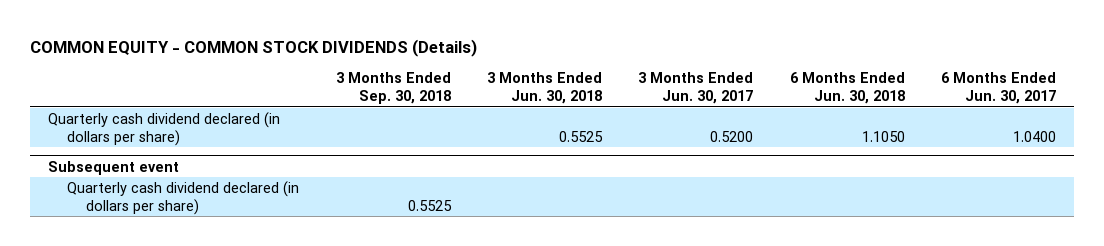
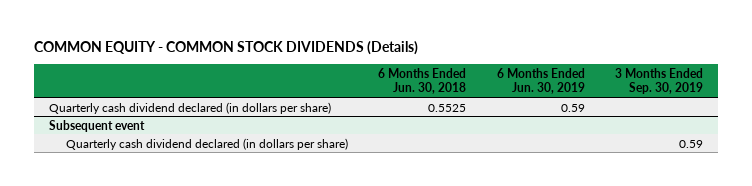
[335,72,451,104] 3 Months Ended Sep. 30, 2018 -> none
[486,72,602,104] 3 Months Ended Jun. 30, 2018 -> none
[638,72,754,104] 3 Months Ended Jun. 30, 2017 -> none
[941,72,1057,104] 6 Months Ended Jun. 30, 2017 -> none
none -> [496,67,585,95] 6 Months Ended Jun. 30, 2019
none -> [614,67,703,95] 3 Months Ended Sep. 30, 2019
[861,130,905,142] 1.1050 -> [428,103,467,112] 0.5525

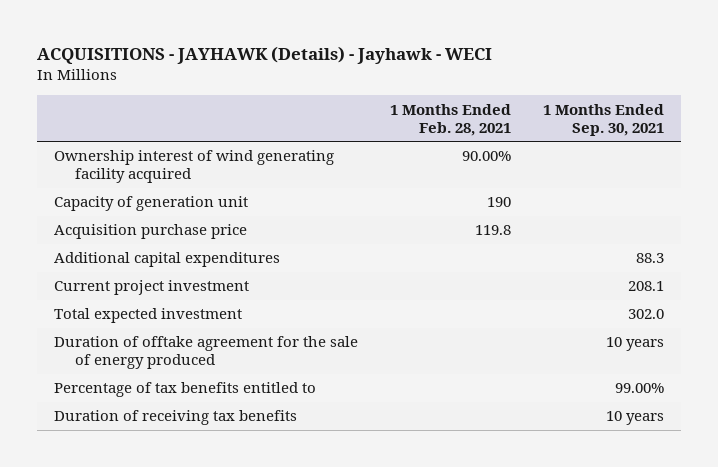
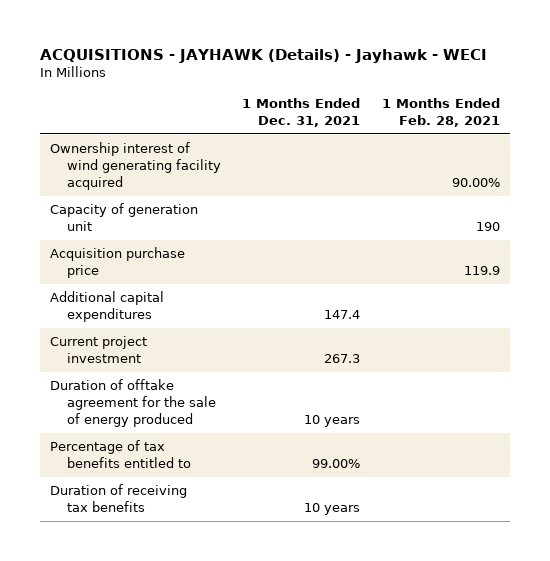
[543,103,665,136] 1 Months Ended Sep. 30, 2021 -> none
none -> [242,98,361,128] 1 Months Ended Dec. 31, 2021
[475,225,512,236] 119.8 -> [463,265,500,275] 119.9
[53,308,242,324] Total expected investment -> none

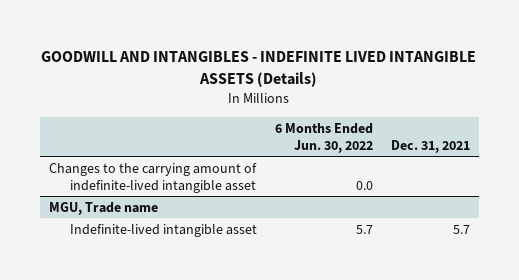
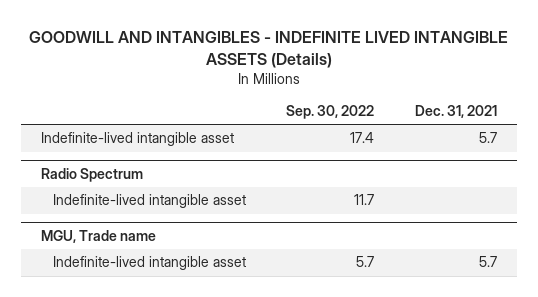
[275,122,374,153] 6 Months Ended Jun. 30, 2022 -> none
none -> [286,104,375,119] Sep. 30, 2022
[48,162,257,193] Changes to the carrying amount of indefinite-lived intangible asset -> none
none -> [41,132,235,147] Indefinite-lived intangible asset
none -> [41,167,144,182] Radio Spectrum
none -> [53,194,247,209] Indefinite-lived intangible asset

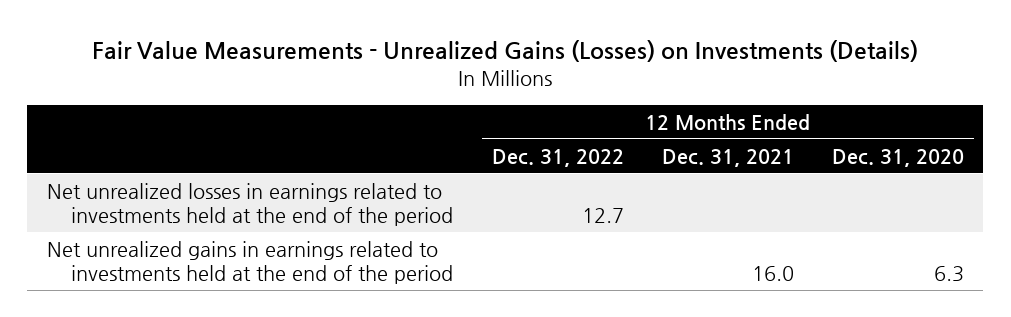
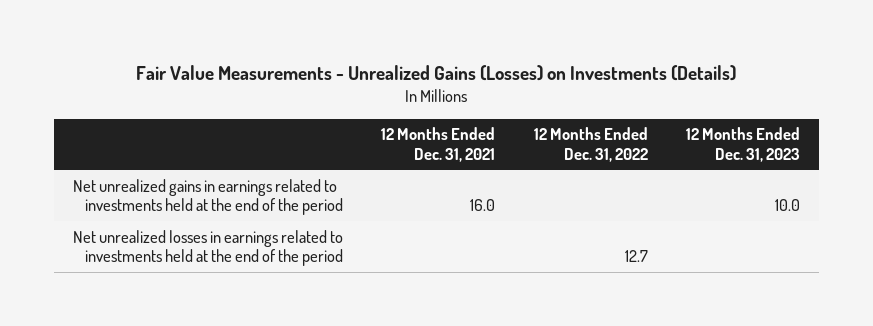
[832,148,965,167] Dec. 31, 2020 -> none
none -> [685,127,800,162] 12 Months Ended Dec. 31, 2023
[46,182,454,226] Net unrealized losses in earnings related to investments held at the end of the period -> [72,229,343,266] Net unrealized losses in earnings related to investments held at the end of the period

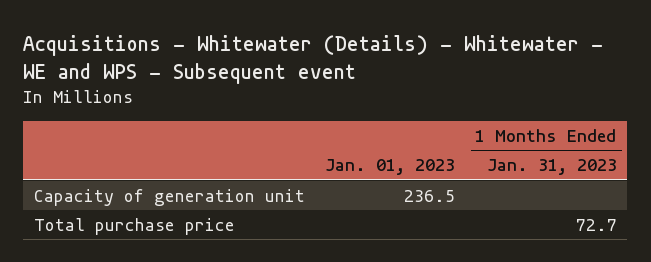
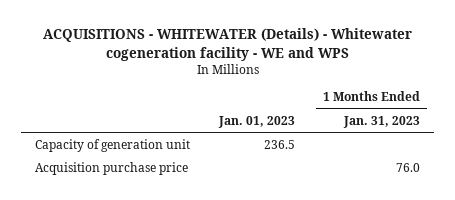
[23,35,604,85] Acquisitions - Whitewater (Details) - Whitewater - WE and WPS - Subsequent event -> [42,28,412,61] ACQUISITIONS - WHITEWATER (Details) - Whitewater cogeneration facility - WE and WPS
[33,217,235,235] Total purchase price -> [35,161,189,175] Acquisition purchase price
[575,218,617,231] 72.7 -> [396,162,421,172] 76.0

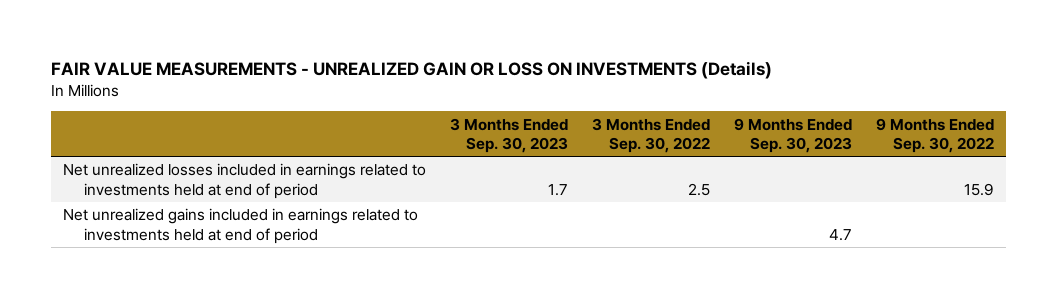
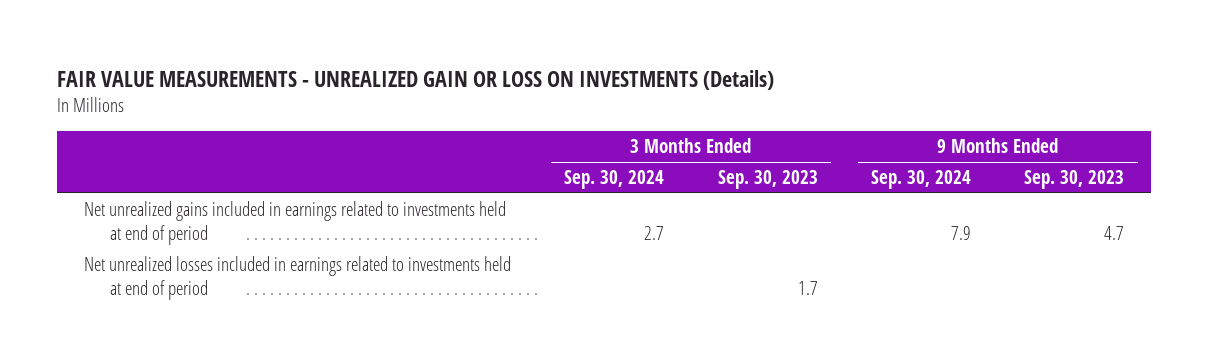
[592,117,711,153] 3 Months Ended Sep. 30, 2022 -> none
[876,117,995,153] 9 Months Ended Sep. 30, 2022 -> none
none -> [564,170,665,190] Sep. 30, 2024
none -> [870,170,971,190] Sep. 30, 2024
[63,163,427,199] Net unrealized losses included in earnings related to investments held at end of period -> [84,256,512,301] Net unrealized losses included in earnings related to investments held at end of period

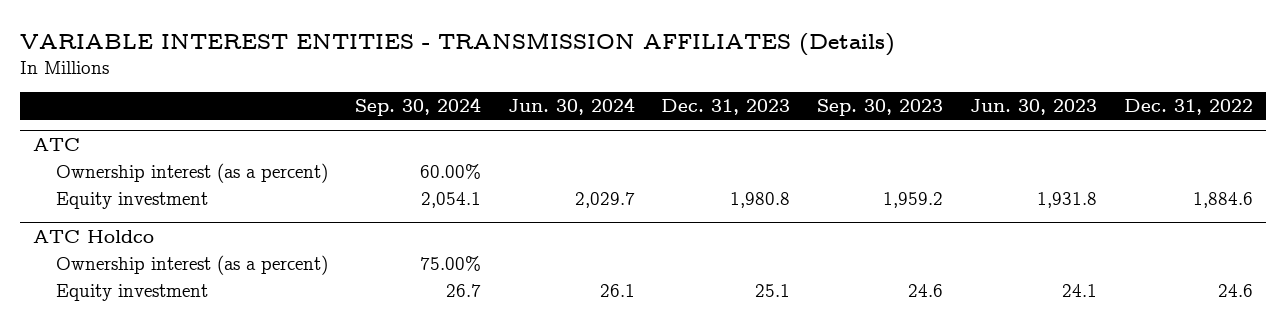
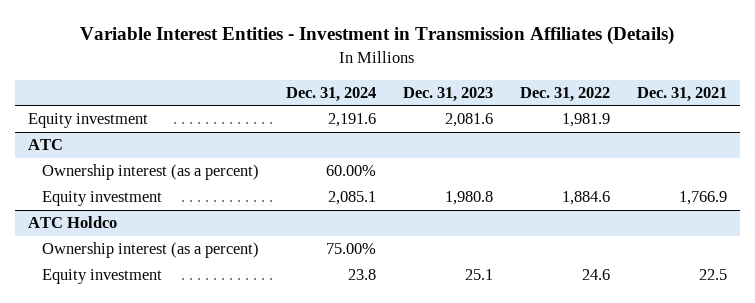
[19,31,895,56] VARIABLE INTEREST ENTITIES - TRANSMISSION AFFILIATES (Details) -> [80,26,675,46] Variable Interest Entities - Investment in Transmission Affiliates (Details)
[354,97,481,117] Sep. 30, 2024 -> none
[507,97,635,116] Jun. 30, 2024 -> none
[817,99,944,117] Sep. 30, 2023 -> none
[970,99,1098,116] Jun. 30, 2023 -> none
none -> [286,86,377,102] Dec. 31, 2024
none -> [636,86,727,102] Dec. 31, 2021
none -> [28,113,149,129] Equity investment

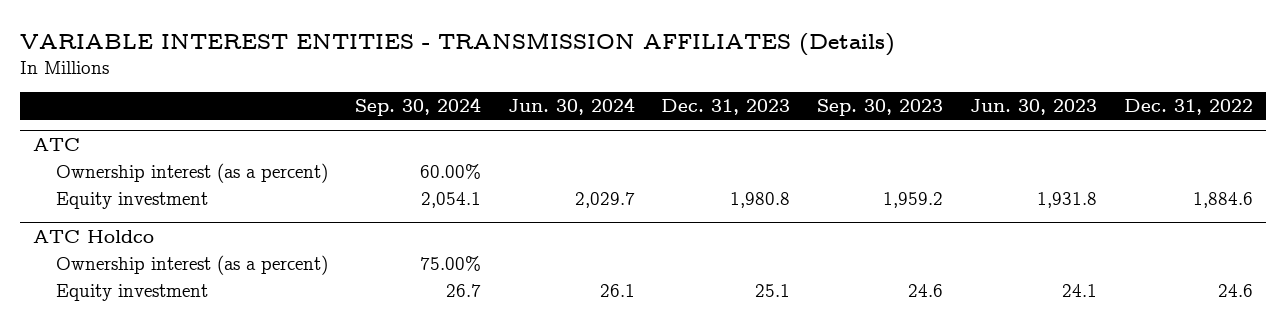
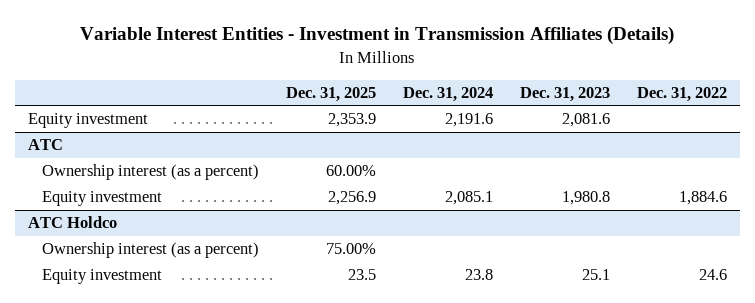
[19,31,895,56] VARIABLE INTEREST ENTITIES - TRANSMISSION AFFILIATES (Details) -> [80,26,675,46] Variable Interest Entities - Investment in Transmission Affiliates (Details)
[354,97,481,117] Sep. 30, 2024 -> none
[507,97,635,116] Jun. 30, 2024 -> none
[817,99,944,117] Sep. 30, 2023 -> none
[970,99,1098,116] Jun. 30, 2023 -> none
none -> [286,86,377,102] Dec. 31, 2025
none -> [402,86,493,102] Dec. 31, 2024
none -> [28,113,149,129] Equity investment

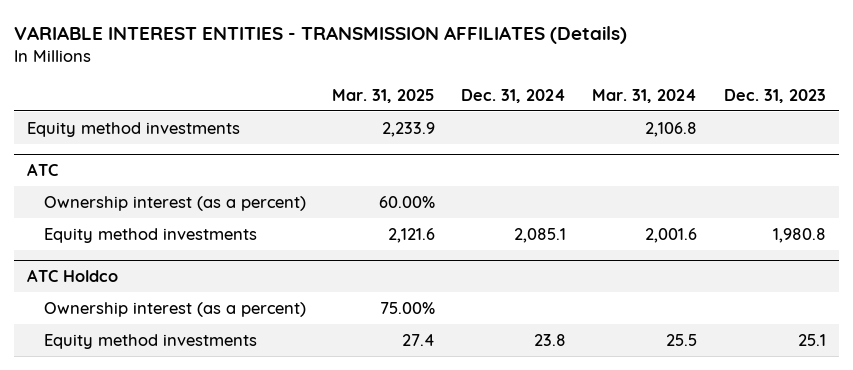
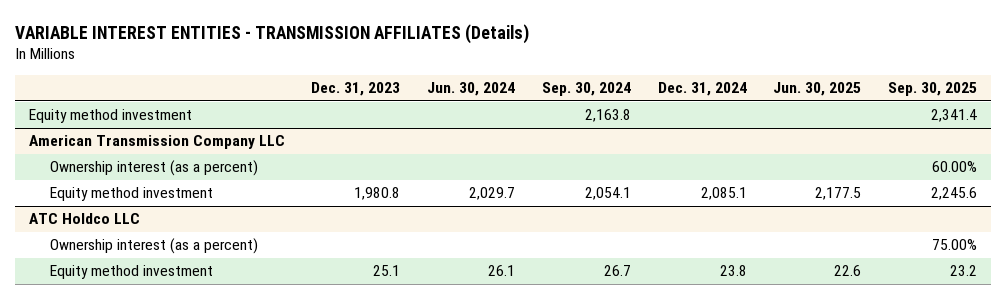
[332,88,436,103] Mar. 31, 2025 -> none
[592,88,698,103] Mar. 31, 2024 -> none
none -> [427,82,516,97] Jun. 30, 2024
none -> [541,82,631,97] Sep. 30, 2024
none -> [773,82,862,97] Jun. 30, 2025
none -> [888,82,978,97] Sep. 30, 2025
[27,121,241,137] Equity method investments -> [28,109,192,124] Equity method investment
[27,163,59,177] ATC -> [28,135,285,150] American Transmission Company LLC
[44,227,258,243] Equity method investments -> [49,187,213,202] Equity method investment
[27,269,119,283] ATC Holdco -> [28,213,140,225] ATC Holdco LLC
[44,333,258,349] Equity method investments -> [49,265,213,280] Equity method investment

